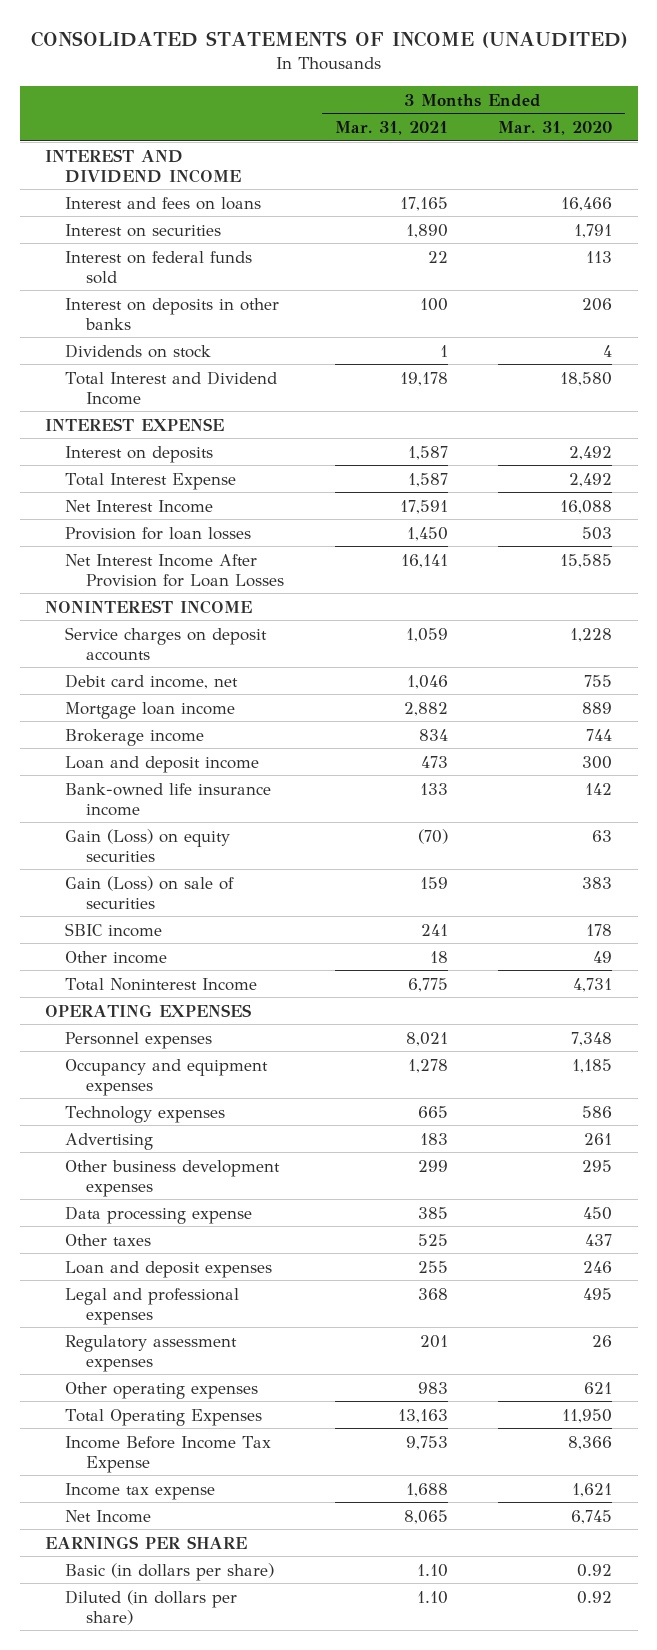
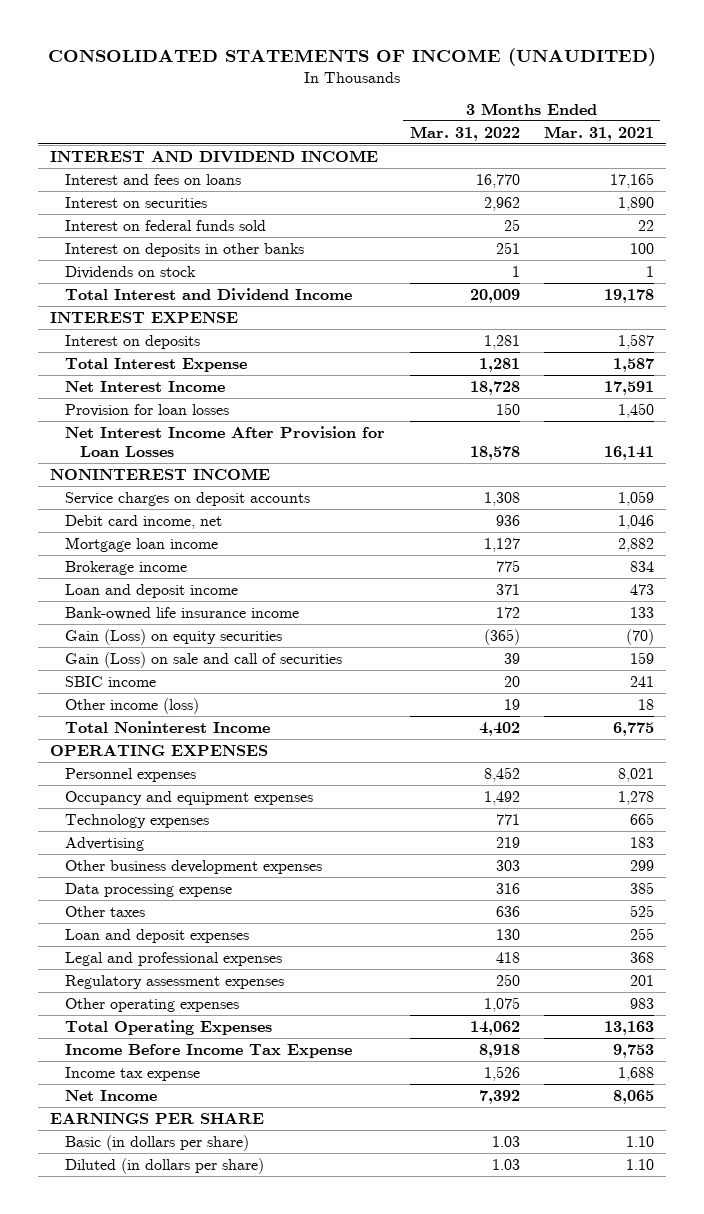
[498,121,613,136] Mar. 31, 2020 -> none
none -> [409,125,520,141] Mar. 31, 2022
[65,875,235,909] Gain (Loss) on sale of securities -> [65,651,343,668] Gain (Loss) on sale and call of securities
[65,950,168,964] Other income -> [65,697,200,714] Other income (loss)

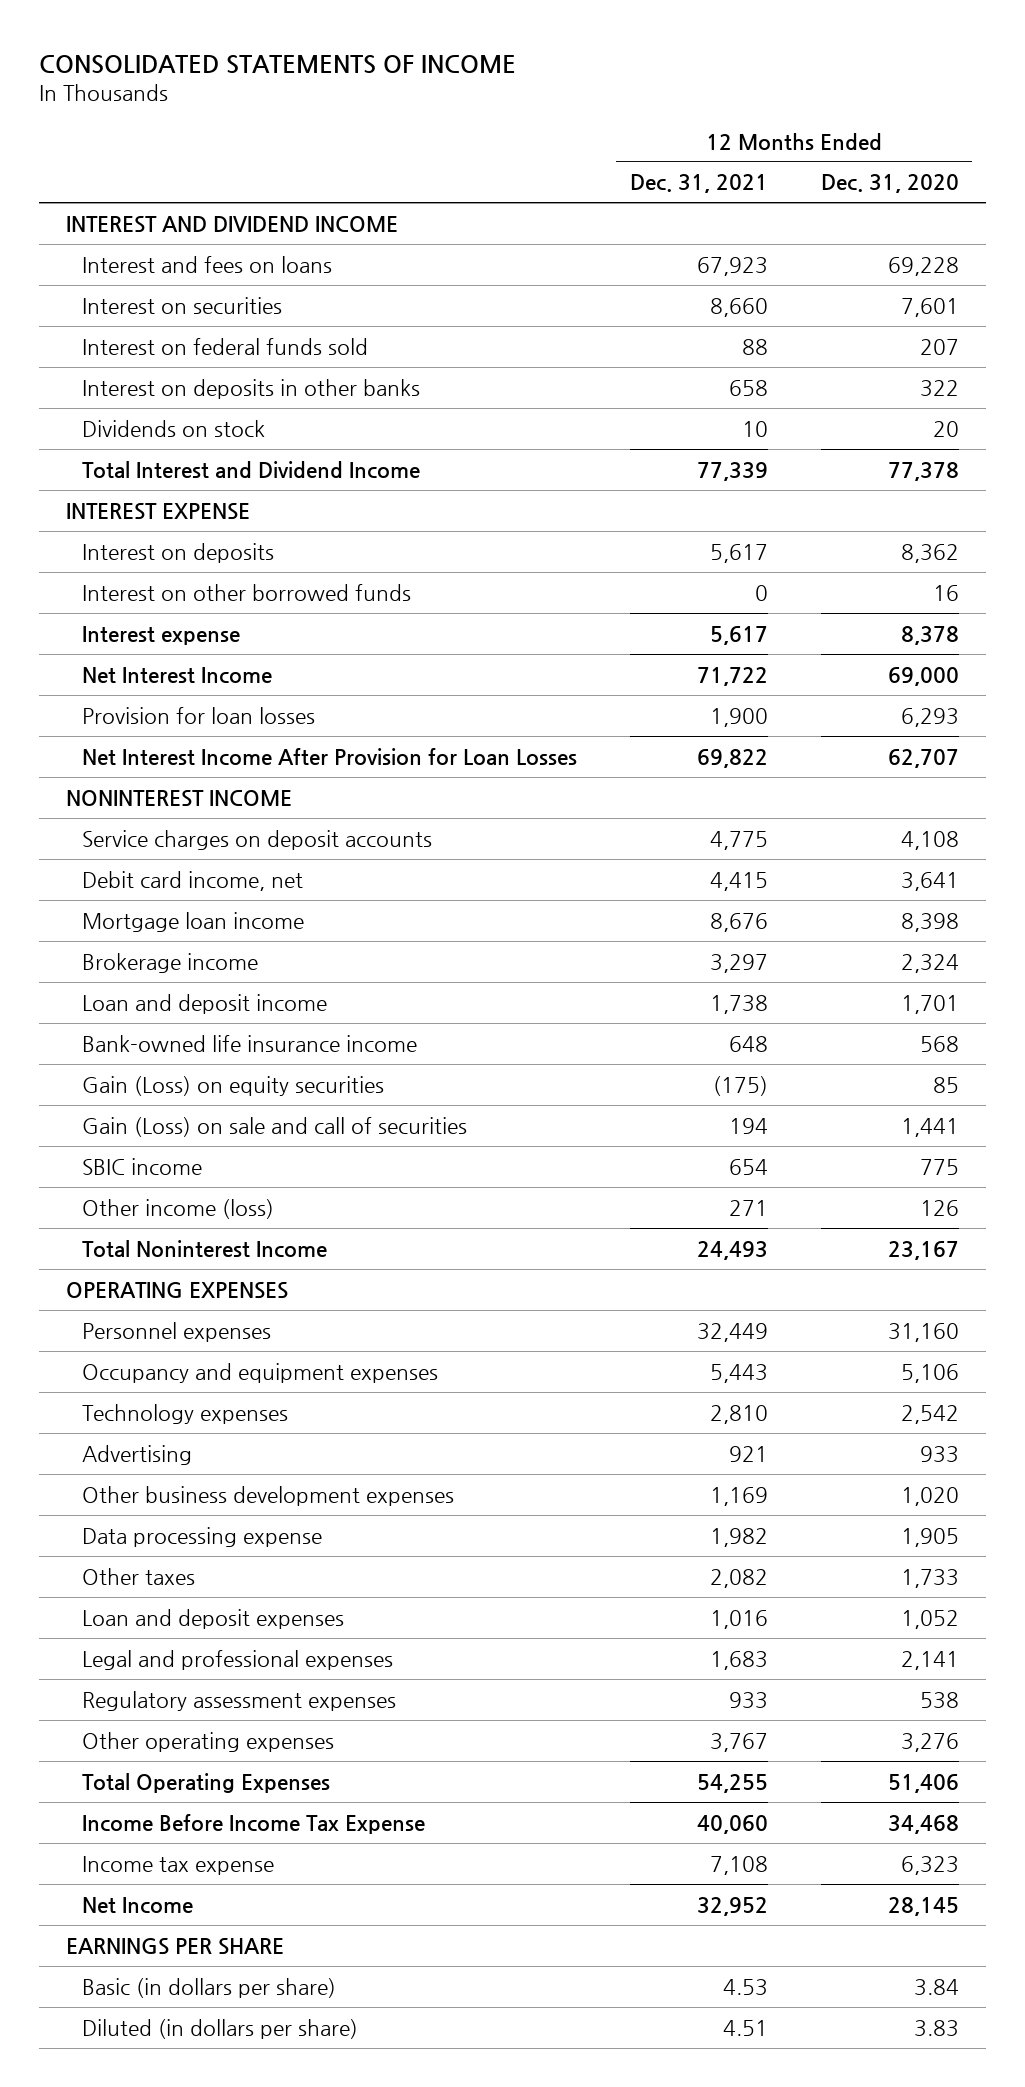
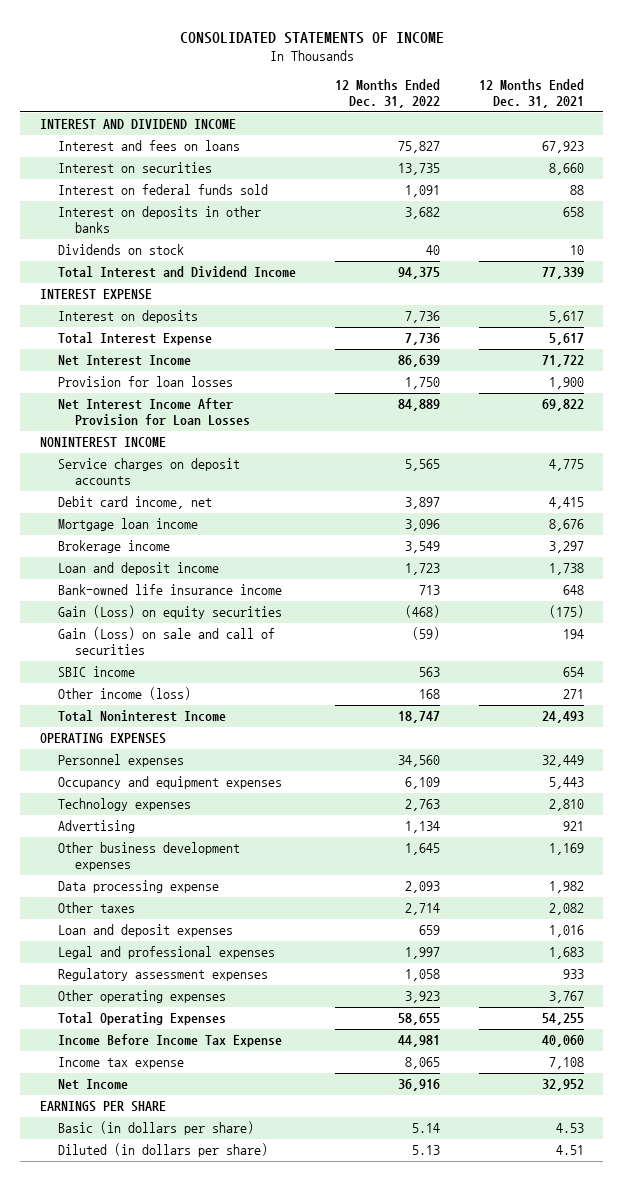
[820,174,959,194] Dec. 31, 2020 -> none
none -> [334,79,440,109] 12 Months Ended Dec. 31, 2022
[81,583,411,601] Interest on other borrowed funds -> none
[81,625,240,645] Interest expense -> [57,332,212,346] Total Interest Expense

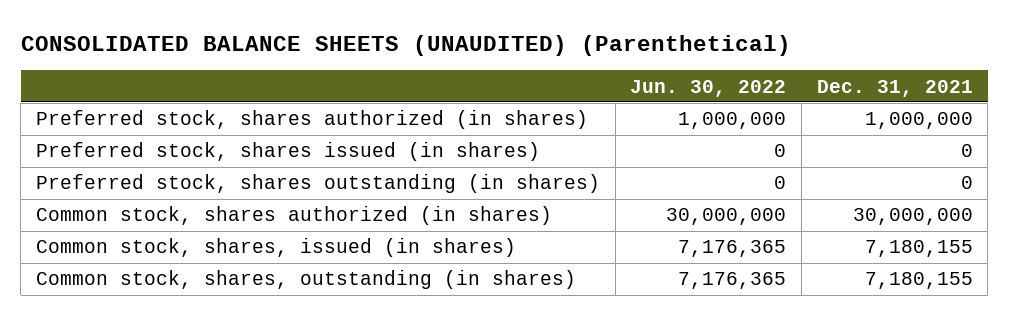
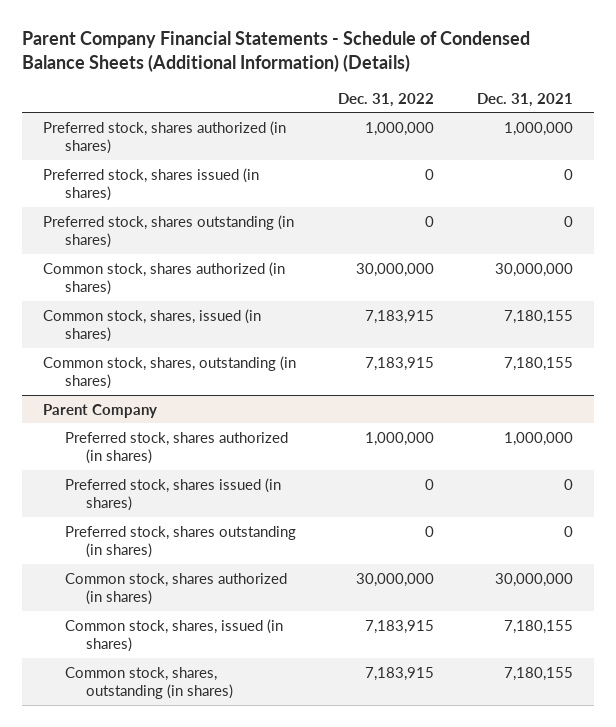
[20,34,791,56] CONSOLIDATED BALANCE SHEETS (UNAUDITED) (Parenthetical) -> [21,31,530,73] Parent Company Financial Statements - Schedule of Condensed Balance Sheets (Additional Information) (Details)
[630,79,787,97] Jun. 30, 2022 -> none
none -> [338,92,435,107] Dec. 31, 2022
none -> [42,403,157,418] Parent Company
none -> [64,431,288,465] Preferred stock, shares authorized (in shares)
none -> [64,477,281,512] Preferred stock, shares issued (in shares)
none -> [64,525,296,559] Preferred stock, shares outstanding (in shares)
none -> [64,572,287,606] Common stock, shares authorized (in shares)
none -> [64,618,283,653] Common stock, shares, issued (in shares)
none -> [64,666,234,700] Common stock, shares, outstanding (in shares)

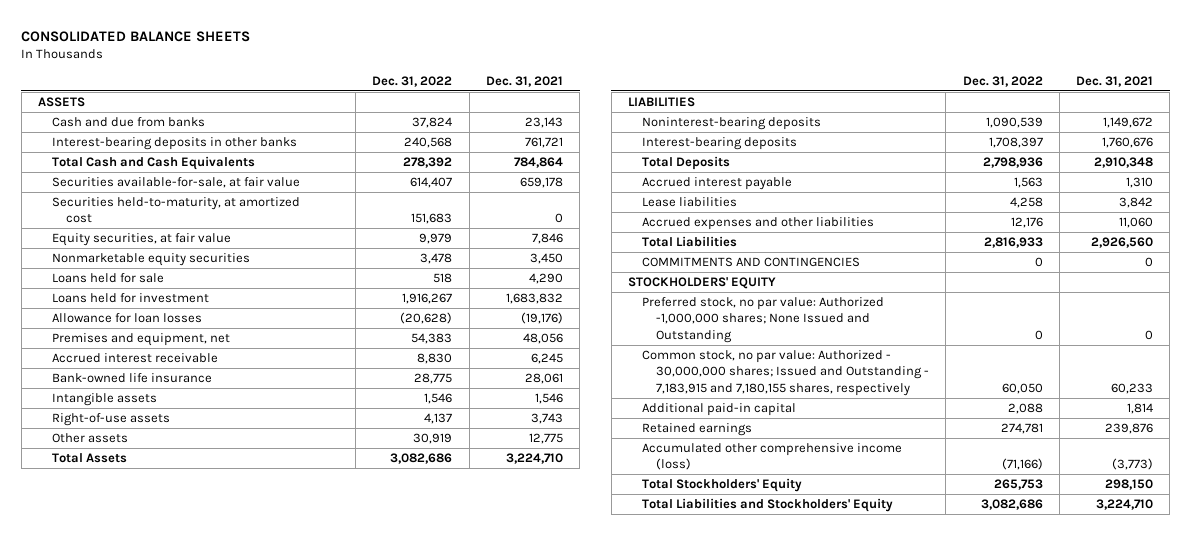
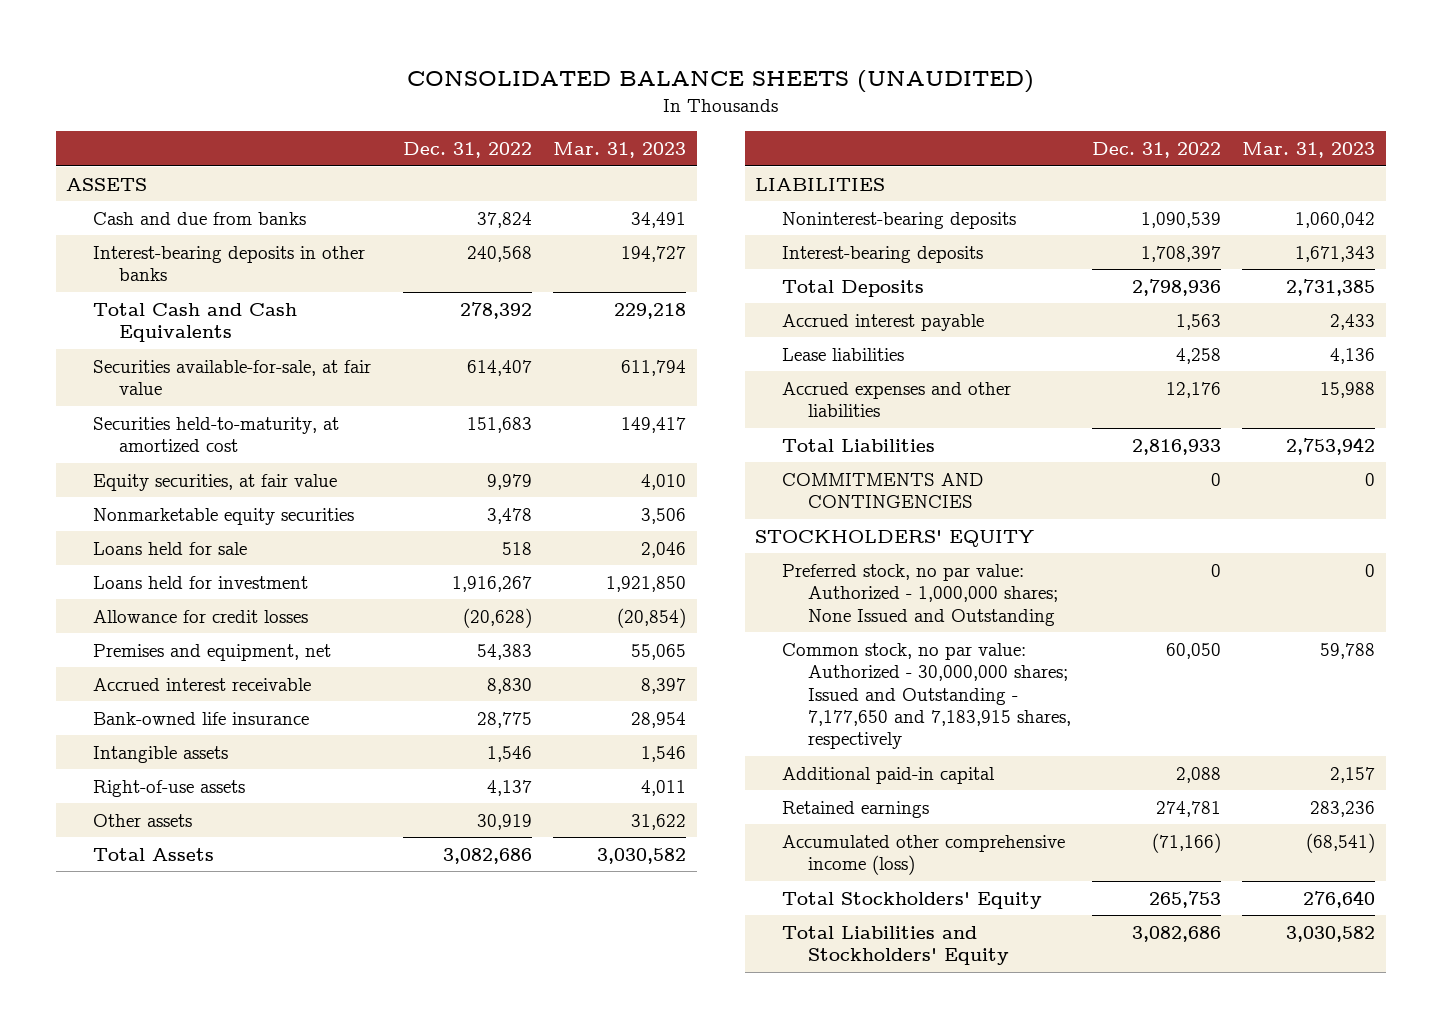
[21,30,251,42] CONSOLIDATED BALANCE SHEETS -> [406,69,1034,93] CONSOLIDATED BALANCE SHEETS (UNAUDITED)
[485,75,563,87] Dec. 31, 2021 -> none
none -> [553,141,687,158] Mar. 31, 2023
[51,312,202,323] Allowance for loan losses -> [92,609,308,623] Allowance for credit losses
[642,296,885,343] Preferred stock, no par value: Authorized -1,000,000 shares; None Issued and Outstanding -> [781,563,1058,626] Preferred stock, no par value: Authorized - 1,000,000 shares; None Issued and Outstanding
[642,349,930,396] Common stock, no par value: Authorized - 30,000,000 shares; Issued and Outstanding - 7,183,915 and 7,180,155 shares, respectively -> [781,642,1071,750] Common stock, no par value: Authorized - 30,000,000 shares; Issued and Outstanding - 7,177,650 and 7,183,915 shares, respectively

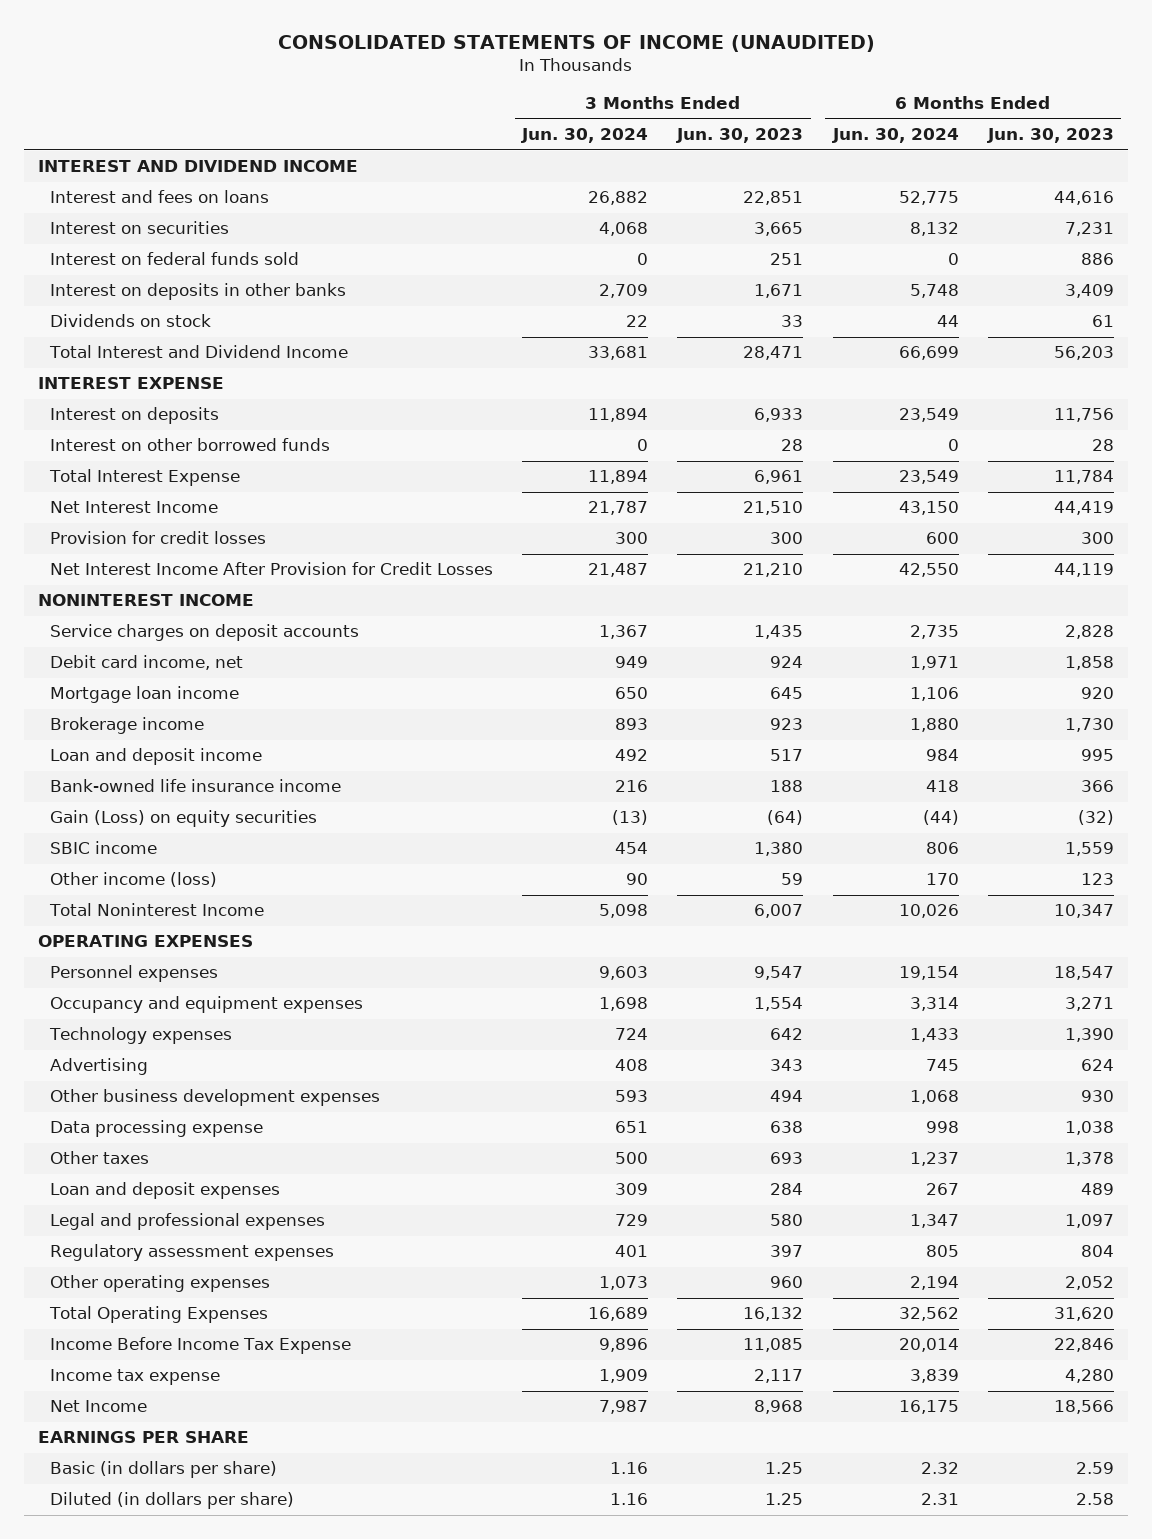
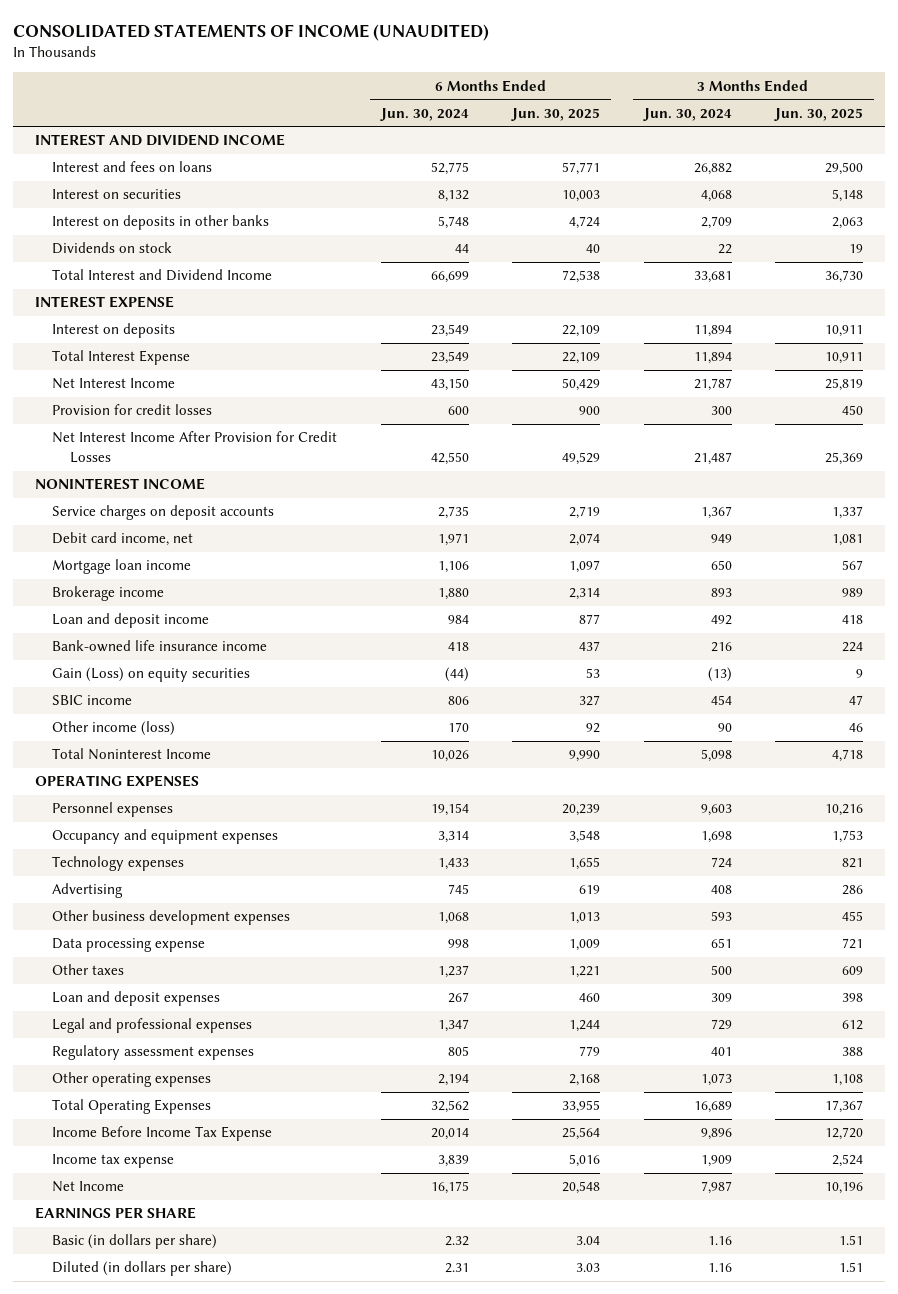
[676,128,804,144] Jun. 30, 2023 -> none
[986,128,1114,144] Jun. 30, 2023 -> none
none -> [511,107,601,121] Jun. 30, 2025
none -> [774,107,864,121] Jun. 30, 2025
[50,252,300,266] Interest on federal funds sold -> none
[50,438,331,452] Interest on other borrowed funds -> none

